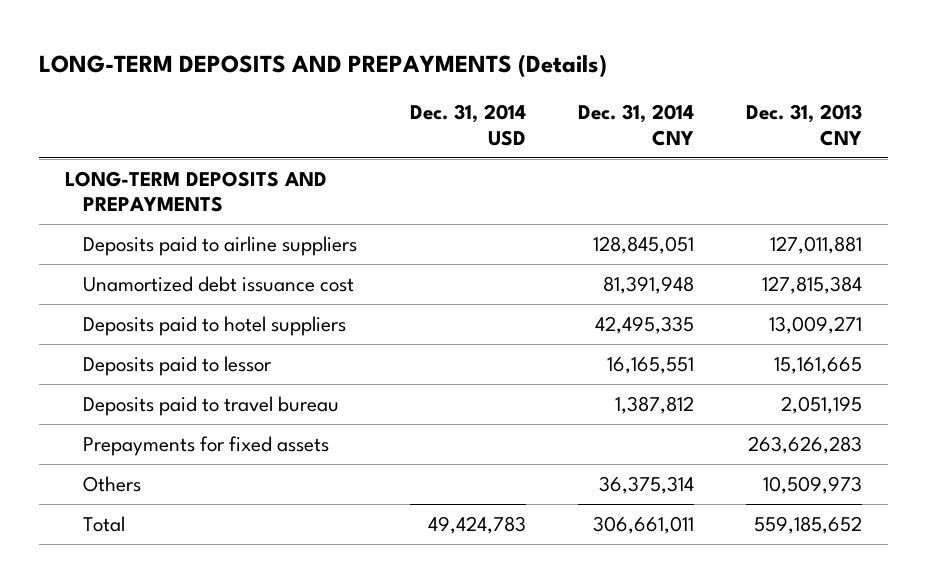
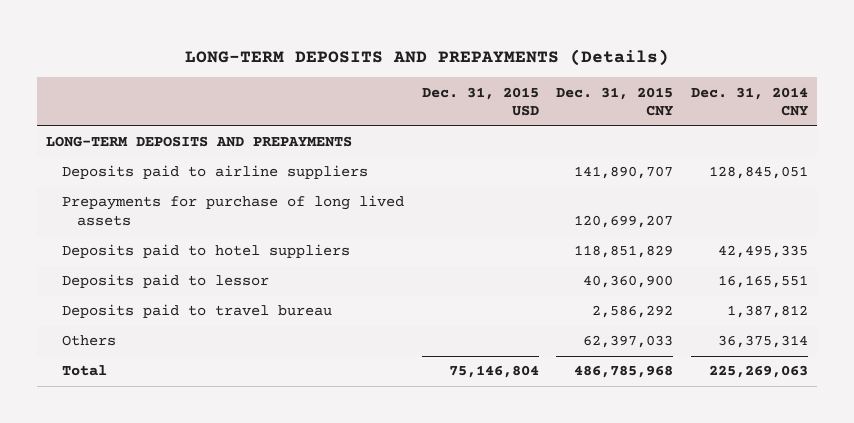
[409,104,526,146] Dec. 31, 2014 USD -> none
[746,104,863,146] Dec. 31, 2013 CNY -> none
none -> [421,86,539,117] Dec. 31, 2015 USD
none -> [556,86,674,117] Dec. 31, 2015 CNY
[83,275,355,292] Unamortized debt issuance cost -> none
none -> [61,195,404,227] Prepayments for purchase of long lived assets
[83,435,330,456] Prepayments for fixed assets -> none
[592,515,694,534] 306,661,011 -> [709,365,809,379] 225,269,063

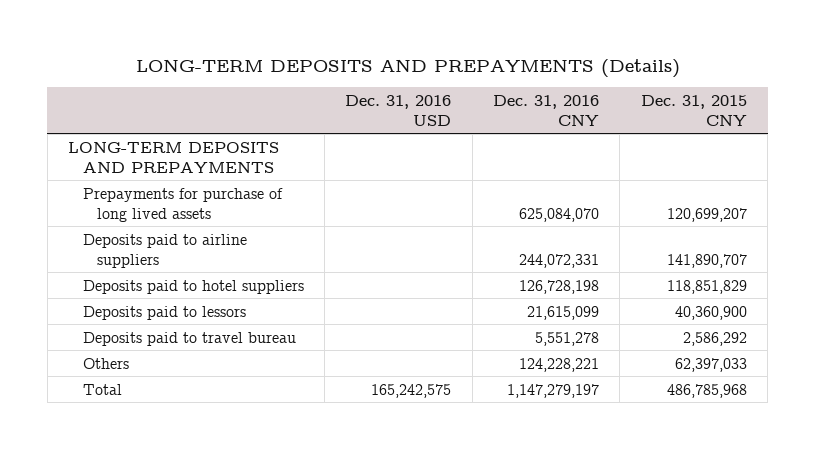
[421,86,539,117] Dec. 31, 2015 USD -> none
[691,86,809,117] Dec. 31, 2014 CNY -> none
none -> [345,94,452,126] Dec. 31, 2016 USD
none -> [493,94,600,126] Dec. 31, 2016 CNY
[61,165,368,180] Deposits paid to airline suppliers -> [82,233,247,268] Deposits paid to airline suppliers
[61,274,269,289] Deposits paid to lessor -> [82,305,246,320] Deposits paid to lessors

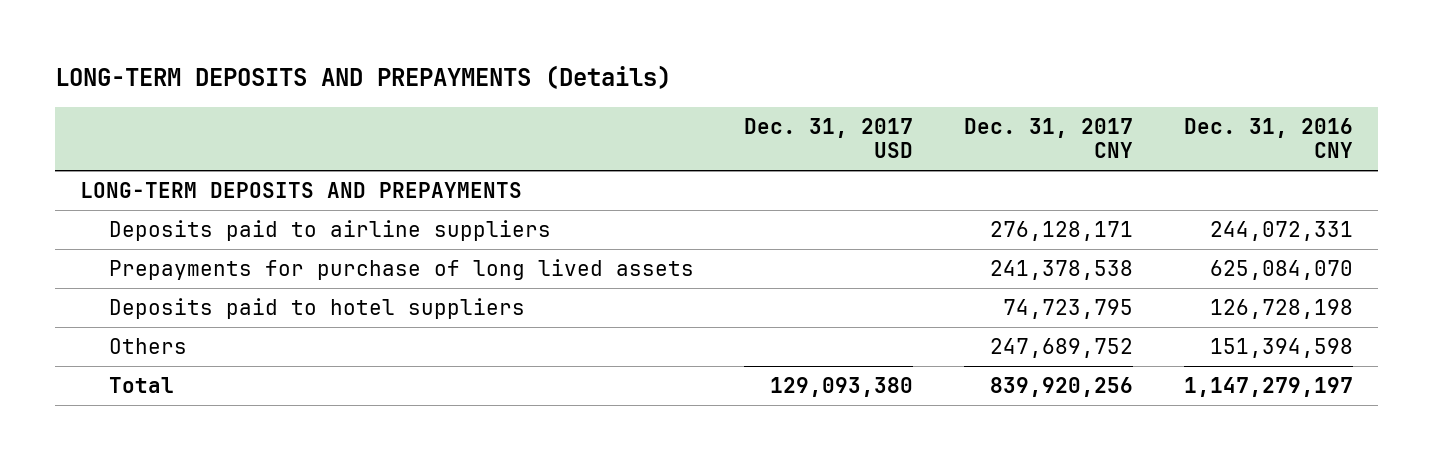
[345,94,452,126] Dec. 31, 2016 USD -> none
[640,94,747,126] Dec. 31, 2015 CNY -> none
none -> [744,117,914,158] Dec. 31, 2017 USD
none -> [964,117,1134,158] Dec. 31, 2017 CNY
[82,187,283,222] Prepayments for purchase of long lived assets -> [108,259,694,281] Prepayments for purchase of long lived assets
[82,305,246,320] Deposits paid to lessors -> none
[82,331,296,346] Deposits paid to travel bureau -> none
[519,357,600,372] 124,228,221 -> [1209,338,1353,359] 151,394,598

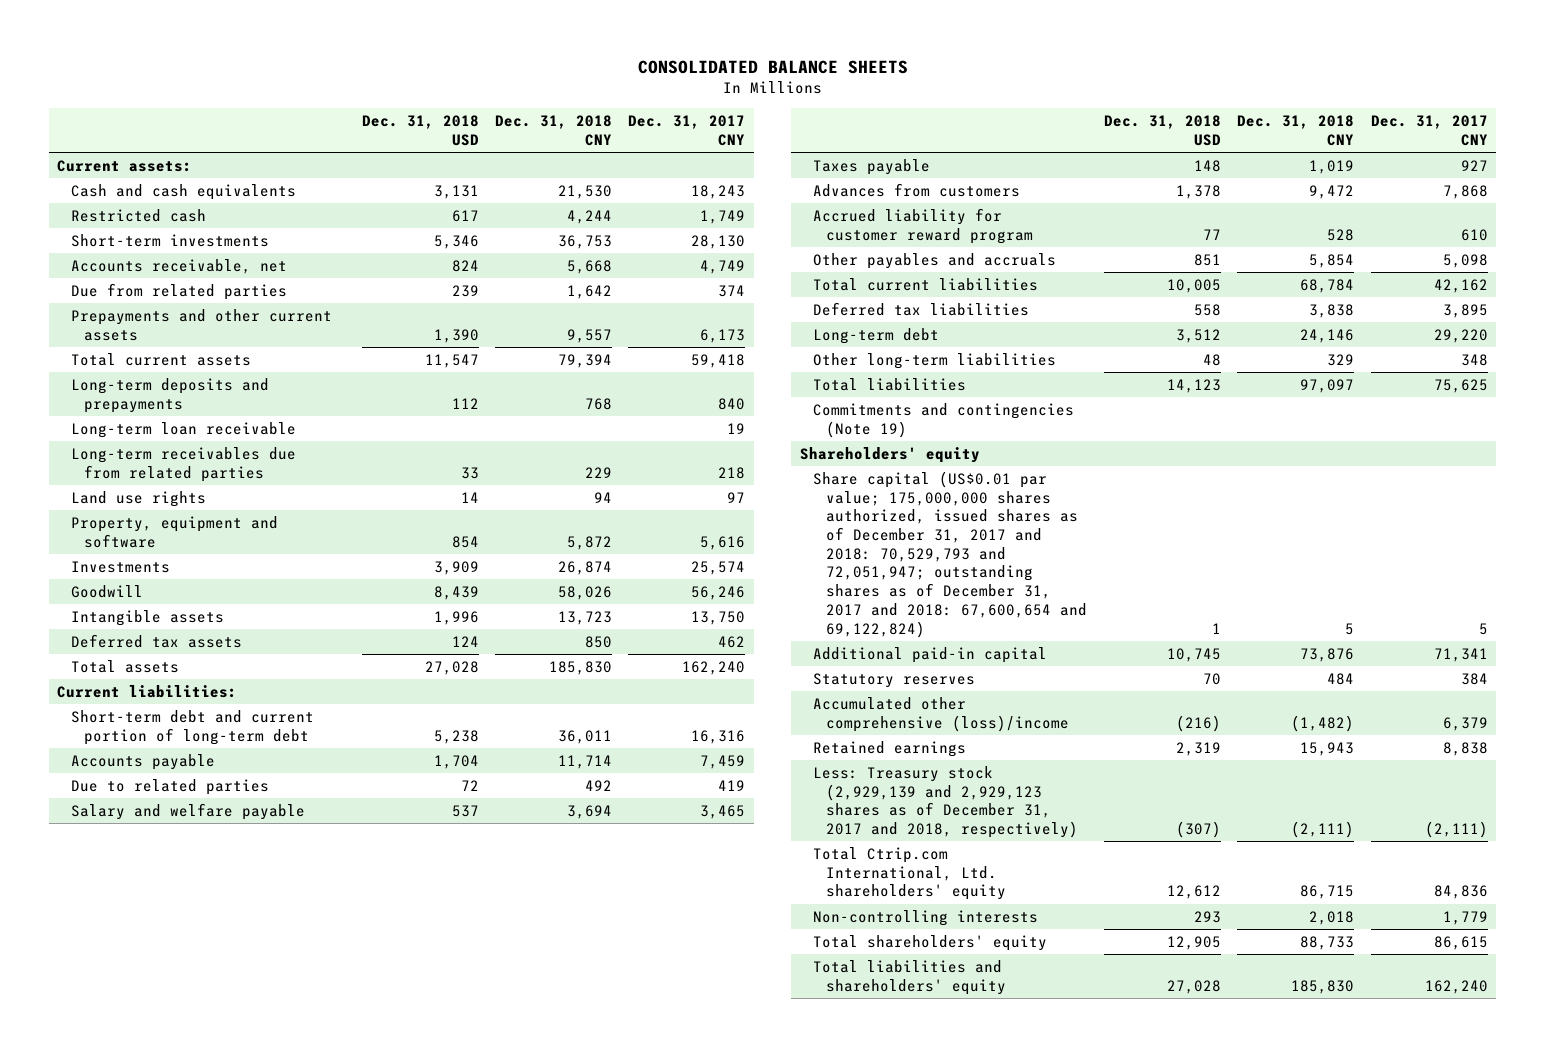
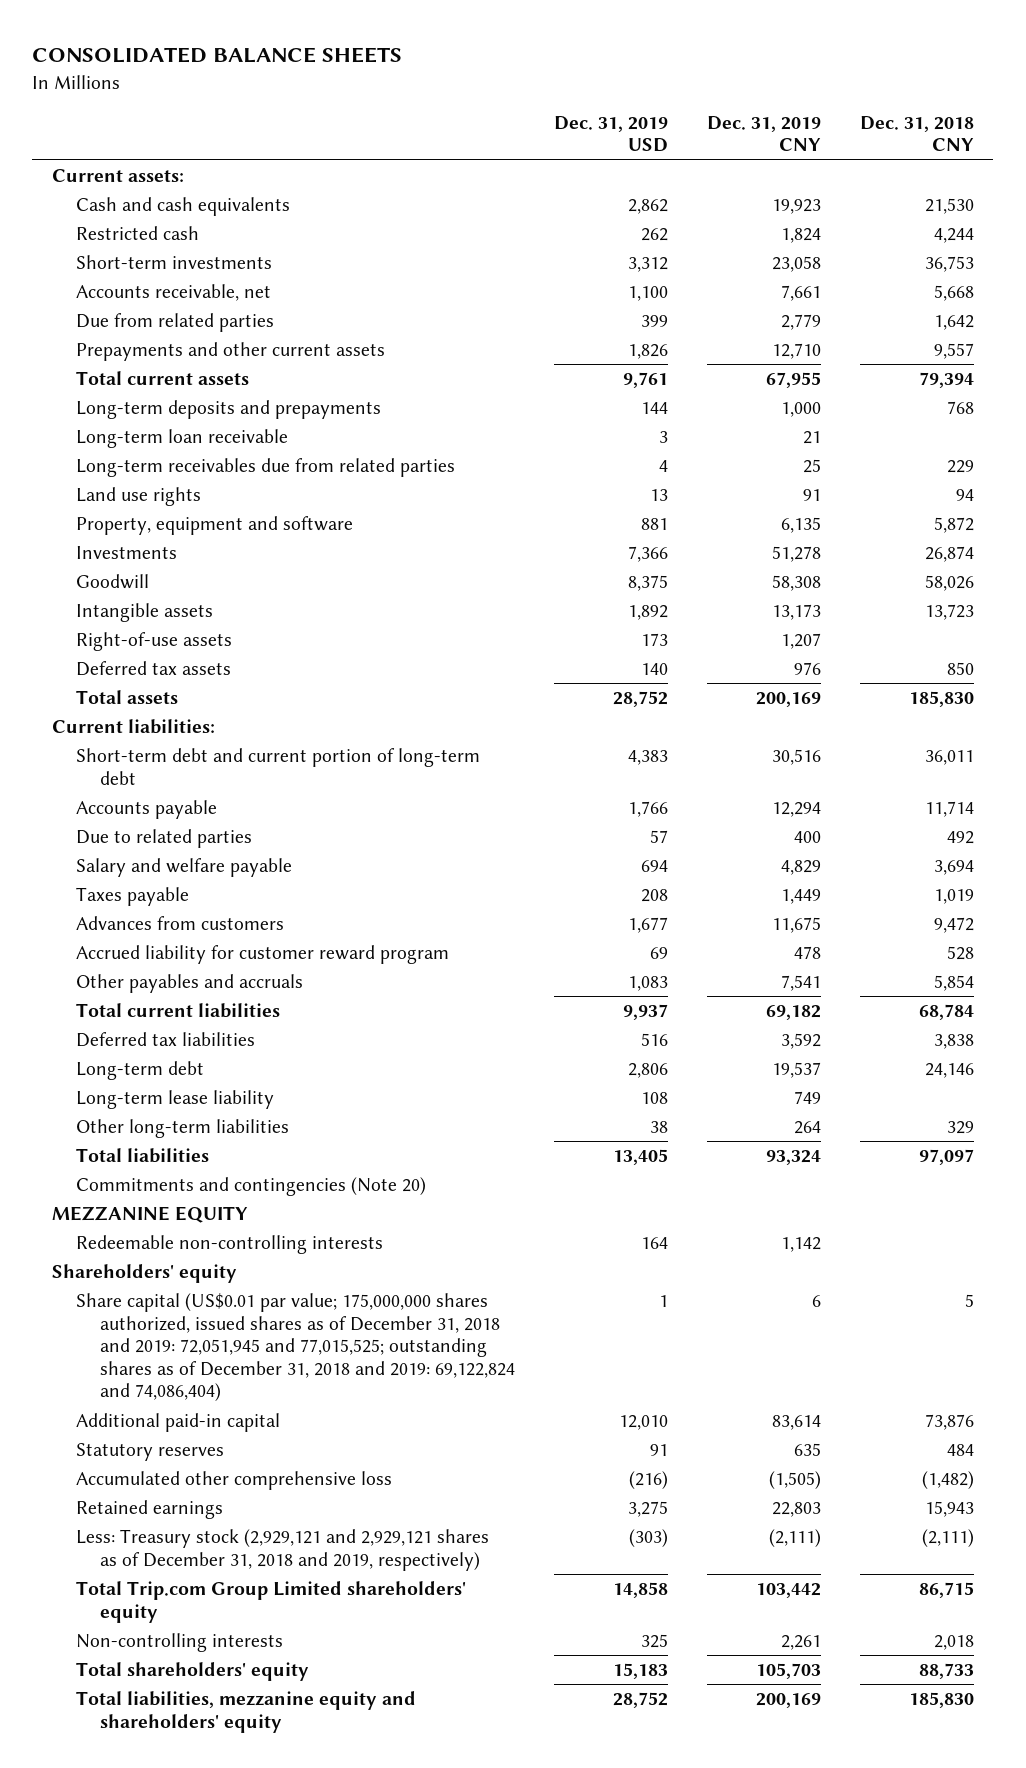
[361,115,479,146] Dec. 31, 2018 USD -> none
[628,115,746,146] Dec. 31, 2017 CNY -> none
none -> [553,115,668,153] Dec. 31, 2019 USD
none -> [706,115,821,152] Dec. 31, 2019 CNY
none -> [75,631,232,651] Right-of-use assets
none -> [75,1089,274,1109] Long-term lease liability
[812,402,1074,438] Commitments and contingencies (Note 19) -> [75,1176,426,1196] Commitments and contingencies (Note 20)
none -> [51,1205,248,1223] MEZZANINE EQUITY
none -> [75,1234,383,1254] Redeemable non-controlling interests
[812,470,1088,638] Share capital (US$0.01 par value; 175,000,000 shares authorized, issued shares as of December 31, 2017 and 2018: 70,529,793 and 72,051,947; outstanding shares as of December 31, 2017 and 2018: 67,600,654 and 69,122,824) -> [75,1292,515,1402] Share capital (US$0.01 par value; 175,000,000 shares authorized, issued shares as of December 31, 2018 and 2019: 72,051,945 and 77,015,525; outstanding shares as of December 31, 2018 and 2019: 69,122,824 and 74,086,404)
[812,696,1070,732] Accumulated other comprehensive (loss)/income -> [75,1470,392,1490] Accumulated other comprehensive loss
[812,765,1079,839] Less: Treasury stock (2,929,139 and 2,929,123 shares as of December 31, 2017 and 2018, respectively) -> [75,1528,489,1571] Less: Treasury stock (2,929,121 and 2,929,121 shares as of December 31, 2018 and 2019, respectively)
[812,846,1007,901] Total Ctrip.com International, Ltd. shareholders' equity -> [75,1580,466,1623] Total Trip.com Group Limited shareholders' equity
[812,959,1007,995] Total liabilities and shareholders' equity -> [75,1690,416,1733] Total liabilities, mezzanine equity and shareholders' equity

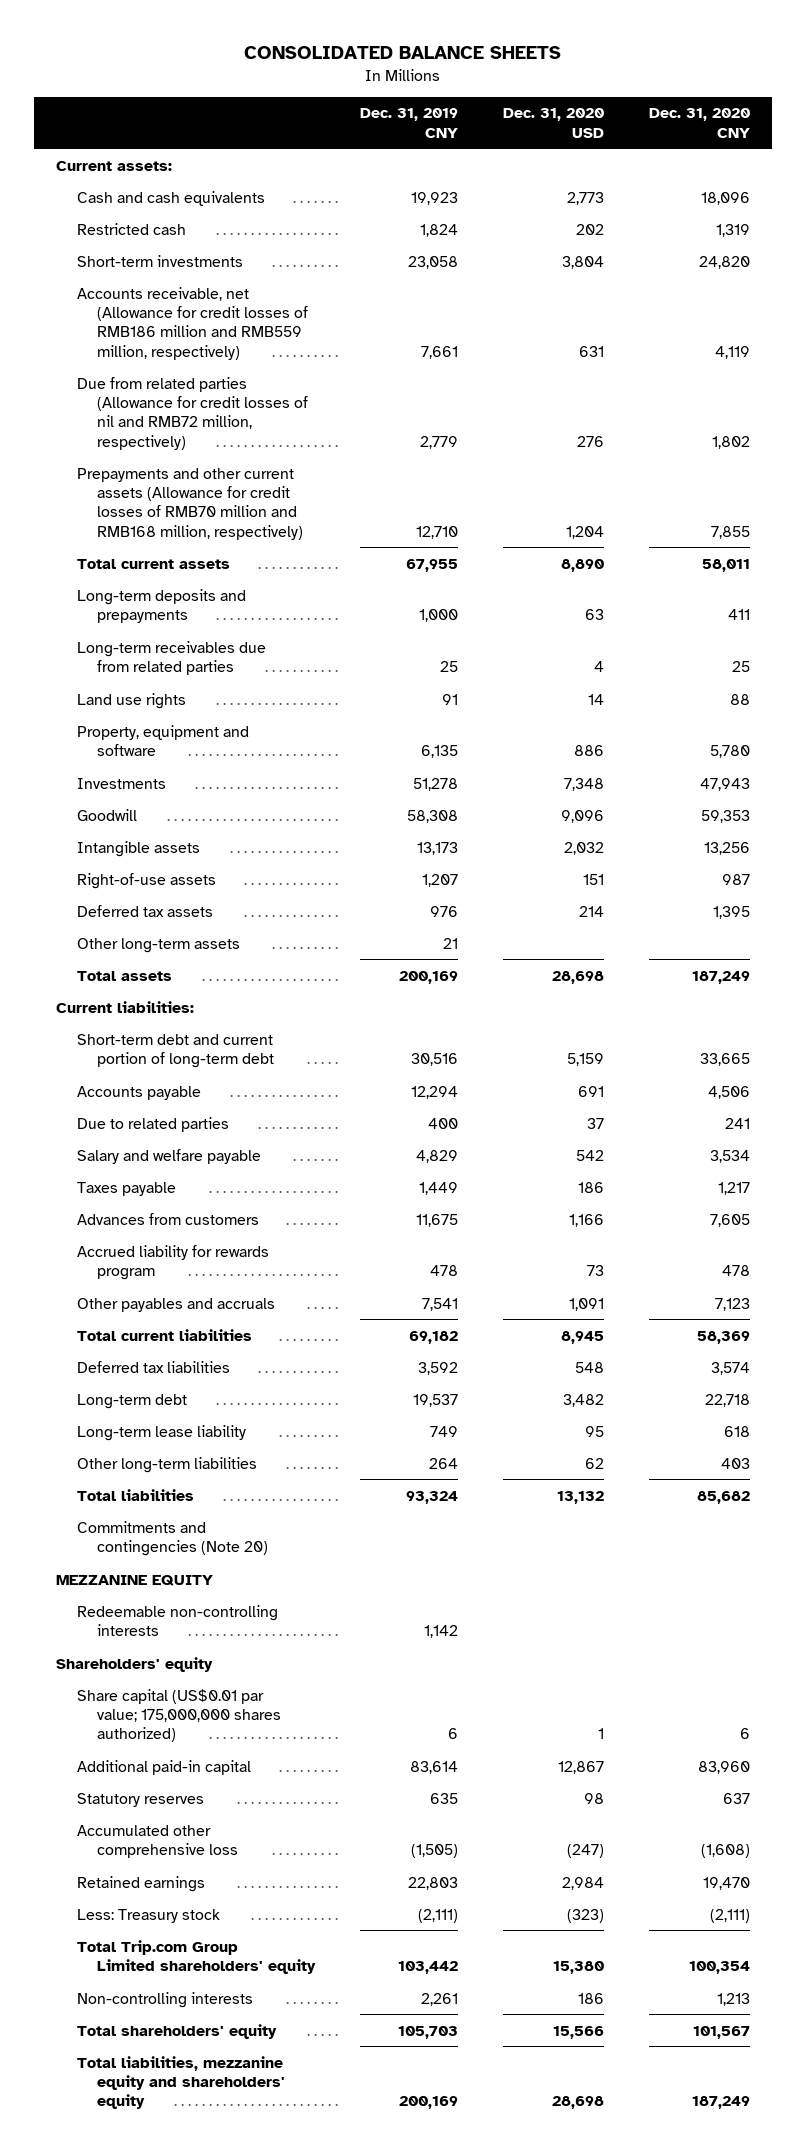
[553,115,668,153] Dec. 31, 2019 USD -> none
[859,115,974,152] Dec. 31, 2018 CNY -> none
none -> [502,108,604,138] Dec. 31, 2020 USD
none -> [648,108,750,138] Dec. 31, 2020 CNY
[75,283,271,301] Accounts receivable, net -> [76,286,309,360] Accounts receivable, net (Allowance for credit losses of RMB186 million and RMB559 million, respectively)
[75,312,274,332] Due from related parties -> [76,376,309,450] Due from related parties (Allowance for credit losses of nil and RMB72 million, respectively)
[75,341,385,361] Prepayments and other current assets -> [76,467,304,540] Prepayments and other current assets (Allowance for credit losses of RMB70 million and RMB168 million, respectively)
[75,428,288,448] Long-term loan receivable -> none
none -> [76,937,240,953] Other long-term assets
[75,944,449,964] Accrued liability for customer reward program -> [76,1244,269,1280] Accrued liability for rewards program
[75,1292,515,1402] Share capital (US$0.01 par value; 175,000,000 shares authorized, issued shares as of December 31, 2018 and 2019: 72,051,945 and 77,015,525; outstanding shares as of December 31, 2018 and 2019: 69,122,824 and 74,086,404) -> [76,1688,282,1743] Share capital (US$0.01 par value; 175,000,000 shares authorized)
[75,1528,489,1571] Less: Treasury stock (2,929,121 and 2,929,121 shares as of December 31, 2018 and 2019, respectively) -> [76,1908,220,1923] Less: Treasury stock

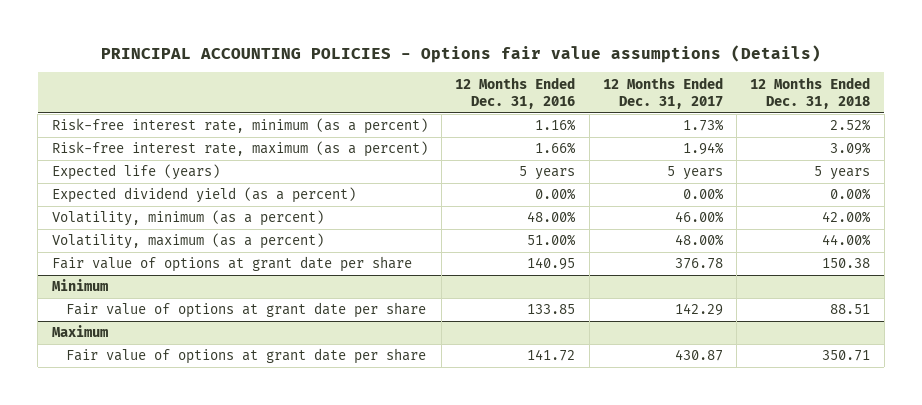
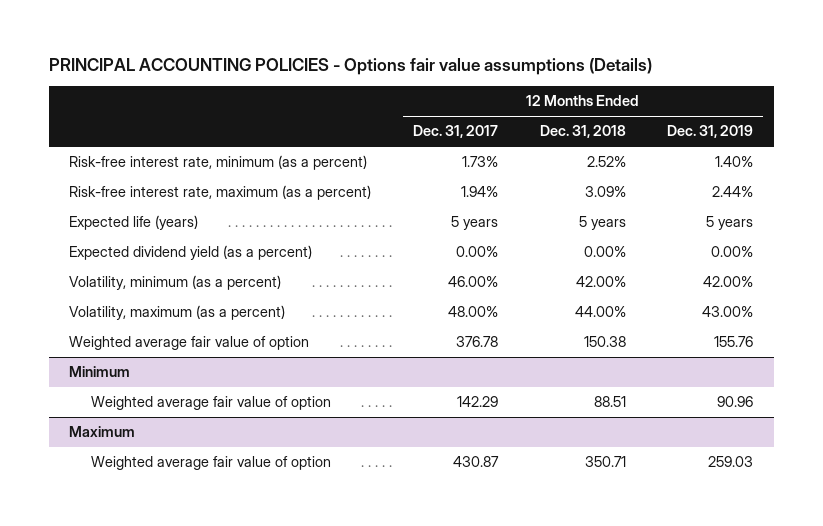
[455,76,576,109] 12 Months Ended Dec. 31, 2016 -> none
none -> [667,125,754,139] Dec. 31, 2019
[51,256,412,273] Fair value of options at grant date per share -> [69,336,310,351] Weighted average fair value of option
[66,302,427,319] Fair value of options at grant date per share -> [91,396,332,411] Weighted average fair value of option
[66,348,427,365] Fair value of options at grant date per share -> [91,456,332,471] Weighted average fair value of option

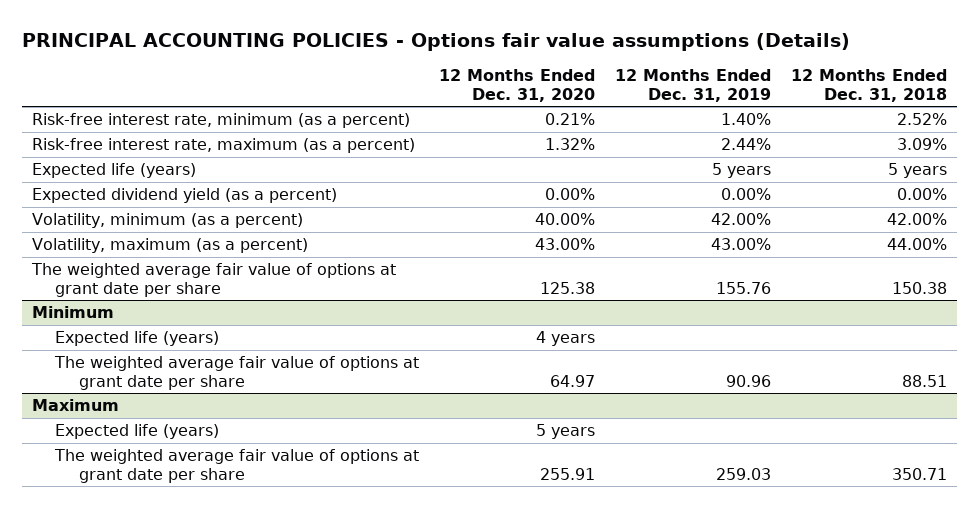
[413,125,499,139] Dec. 31, 2017 -> none
none -> [439,68,596,102] 12 Months Ended Dec. 31, 2020
[69,336,310,351] Weighted average fair value of option -> [30,263,396,298] The weighted average fair value of options at grant date per share
none -> [55,331,220,347] Expected life (years)
[91,396,332,411] Weighted average fair value of option -> [54,356,420,391] The weighted average fair value of options at grant date per share
none -> [55,424,220,440] Expected life (years)
[91,456,332,471] Weighted average fair value of option -> [54,449,420,484] The weighted average fair value of options at grant date per share

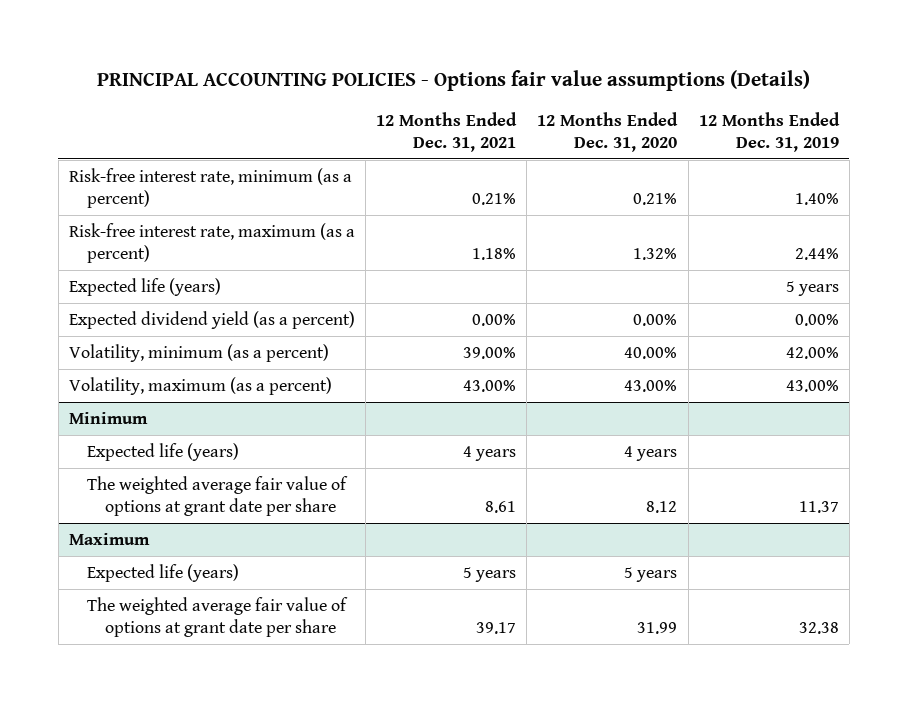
[790,68,947,102] 12 Months Ended Dec. 31, 2018 -> none
none -> [376,111,518,153] 12 Months Ended Dec. 31, 2021
[30,263,396,298] The weighted average fair value of options at grant date per share -> none
[550,375,596,388] 64.97 -> [646,501,678,514] 8.12
[725,375,771,388] 90.96 -> [798,501,839,514] 11.37
[540,468,596,481] 255.91 -> [637,622,678,635] 31.99
[715,468,771,481] 259.03 -> [798,622,839,635] 32.38

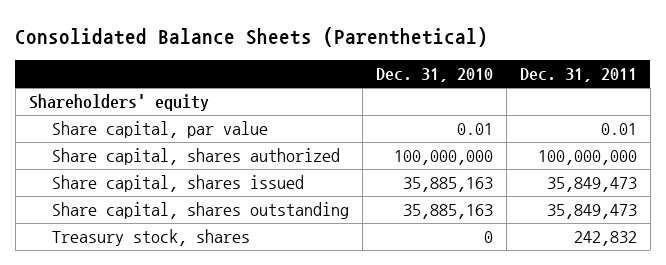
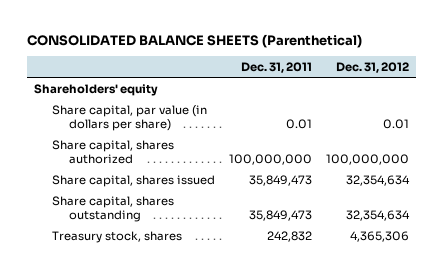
[15,26,489,47] Consolidated Balance Sheets (Parenthetical) -> [27,33,363,48] CONSOLIDATED BALANCE SHEETS (Parenthetical)
[375,68,493,83] Dec. 31, 2010 -> none
none -> [336,61,410,73] Dec. 31, 2012
[51,121,268,139] Share capital, par value -> [51,104,207,131] Share capital, par value (in dollars per share)

